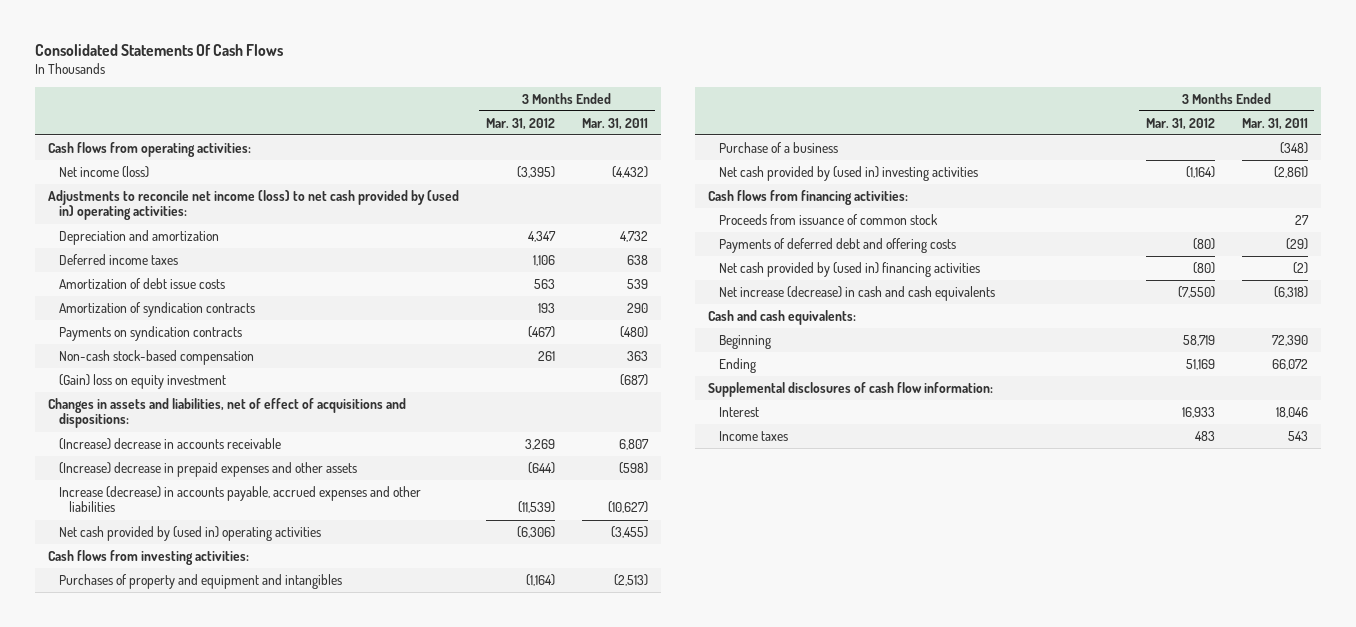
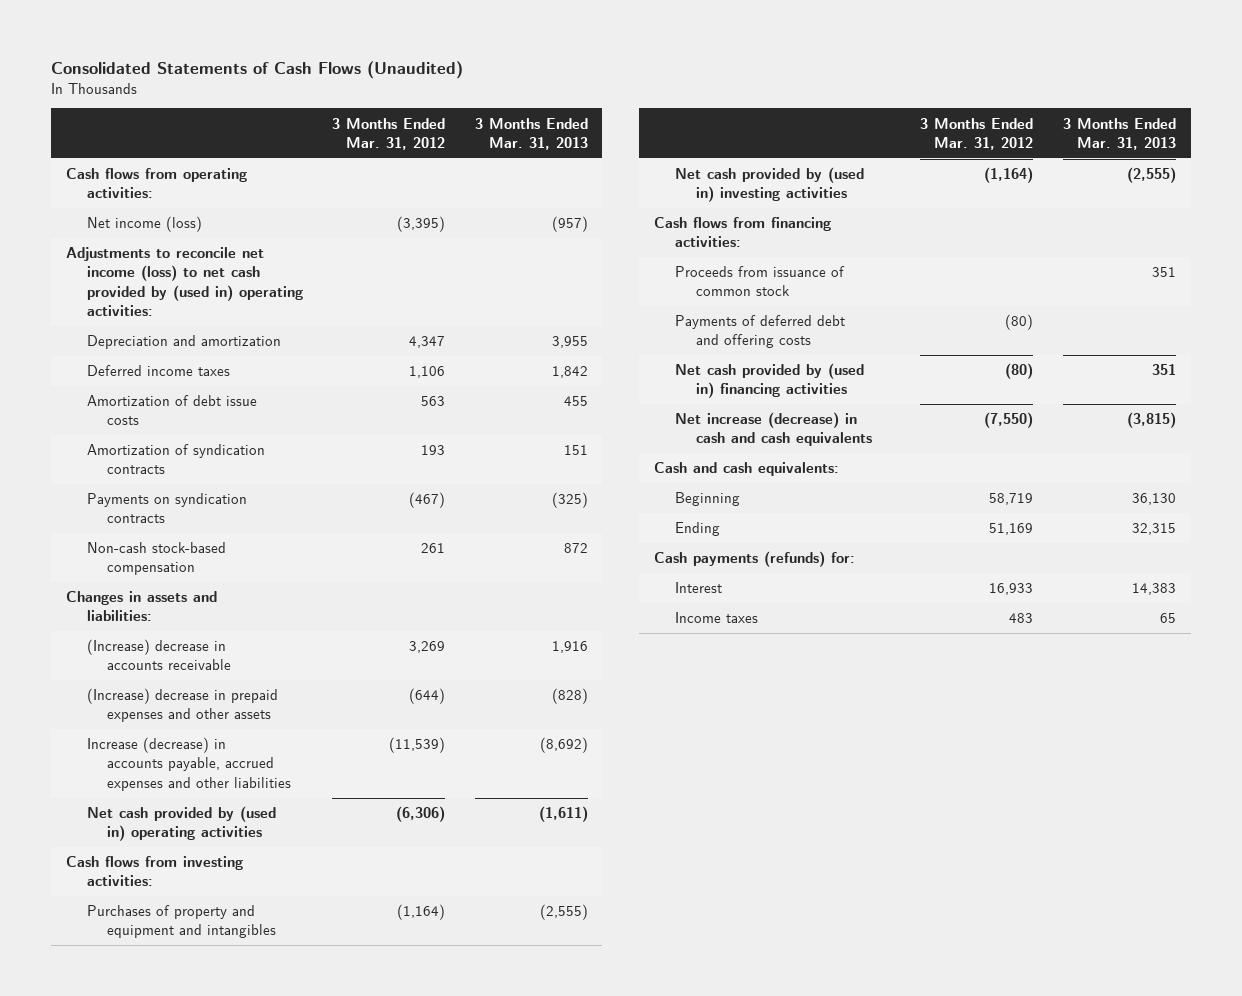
[34,43,283,56] Consolidated Statements Of Cash Flows -> [50,60,463,79] Consolidated Statements of Cash Flows (Unaudited)
[581,117,648,130] Mar. 31, 2011 -> none
none -> [474,117,588,150] 3 Months Ended Mar. 31, 2013
[58,373,226,389] (Gain) loss on equity investment -> none
[48,397,407,429] Changes in assets and liabilities, net of effect of acquisitions and dispositions: -> [65,591,217,622] Changes in assets and liabilities:
[718,141,838,153] Purchase of a business -> none
[707,381,993,397] Supplemental disclosures of cash flow information: -> none
none -> [653,551,855,568] Cash payments (refunds) for:

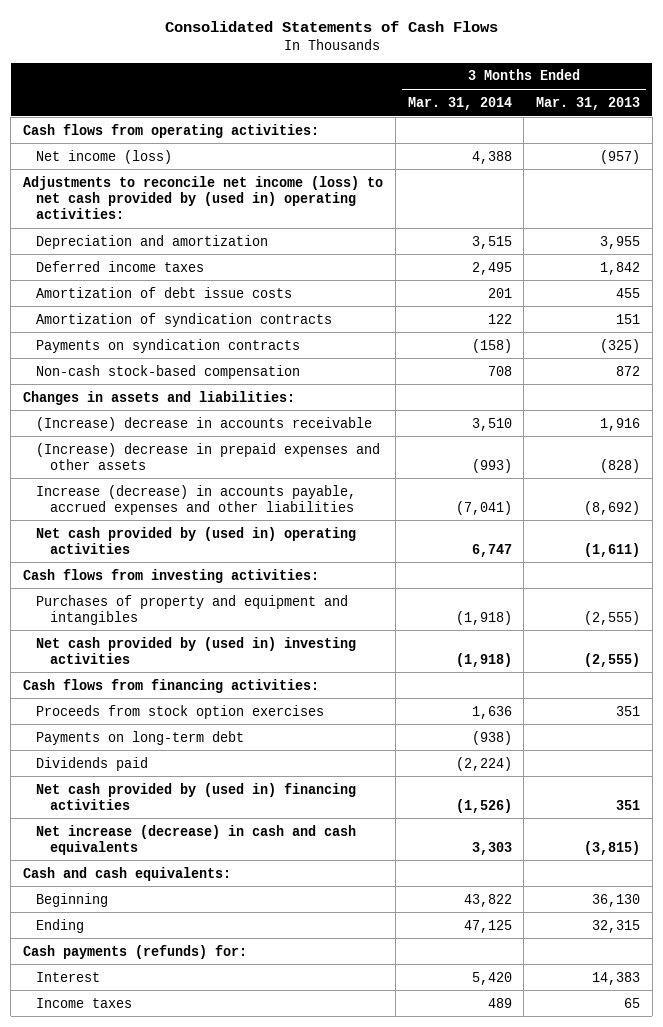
[50,60,463,79] Consolidated Statements of Cash Flows (Unaudited) -> [164,20,498,32] Consolidated Statements of Cash Flows
[332,117,446,150] 3 Months Ended Mar. 31, 2012 -> none
none -> [407,96,512,110] Mar. 31, 2014
[674,315,845,349] Payments of deferred debt and offering costs -> none
[674,266,845,297] Proceeds from issuance of common stock -> [36,704,325,719] Proceeds from stock option exercises
none -> [36,730,245,745] Payments on long-term debt
none -> [36,756,149,771] Dividends paid

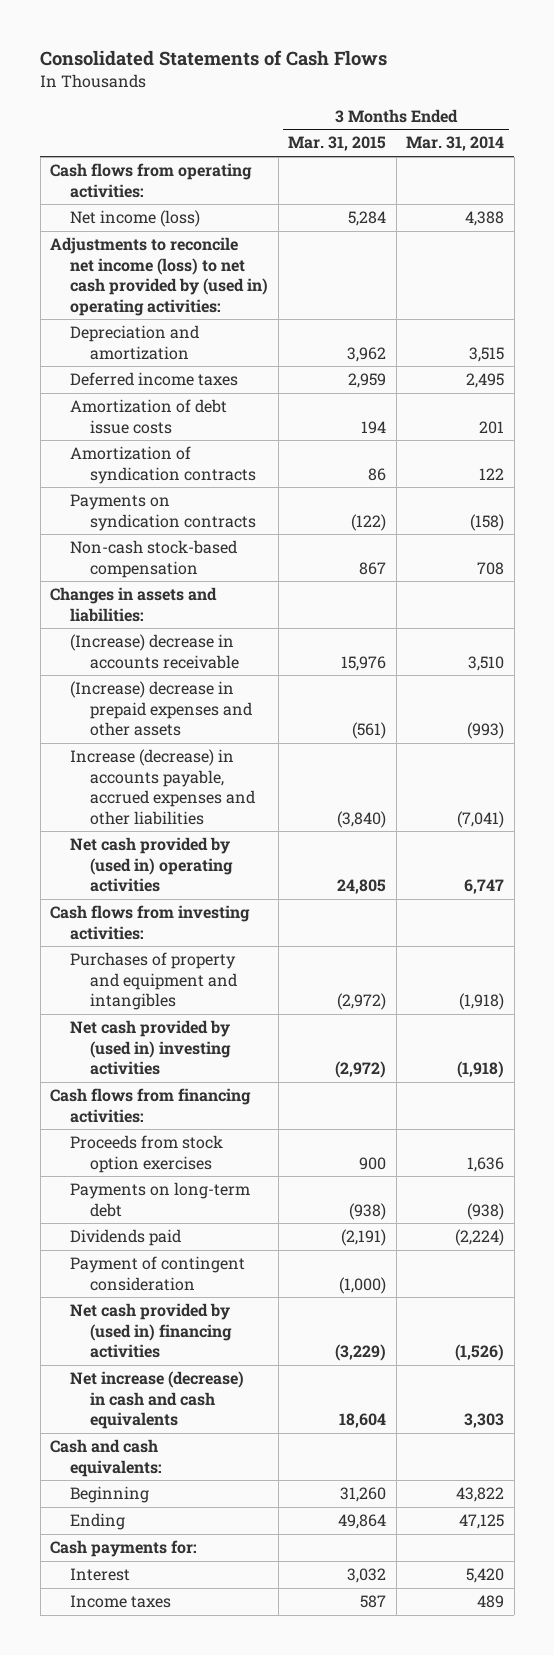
[536,96,641,110] Mar. 31, 2013 -> none
none -> [288,136,387,152] Mar. 31, 2015
none -> [70,1256,246,1291] Payment of contingent consideration
[23,944,248,959] Cash payments (refunds) for: -> [50,1540,198,1558] Cash payments for:

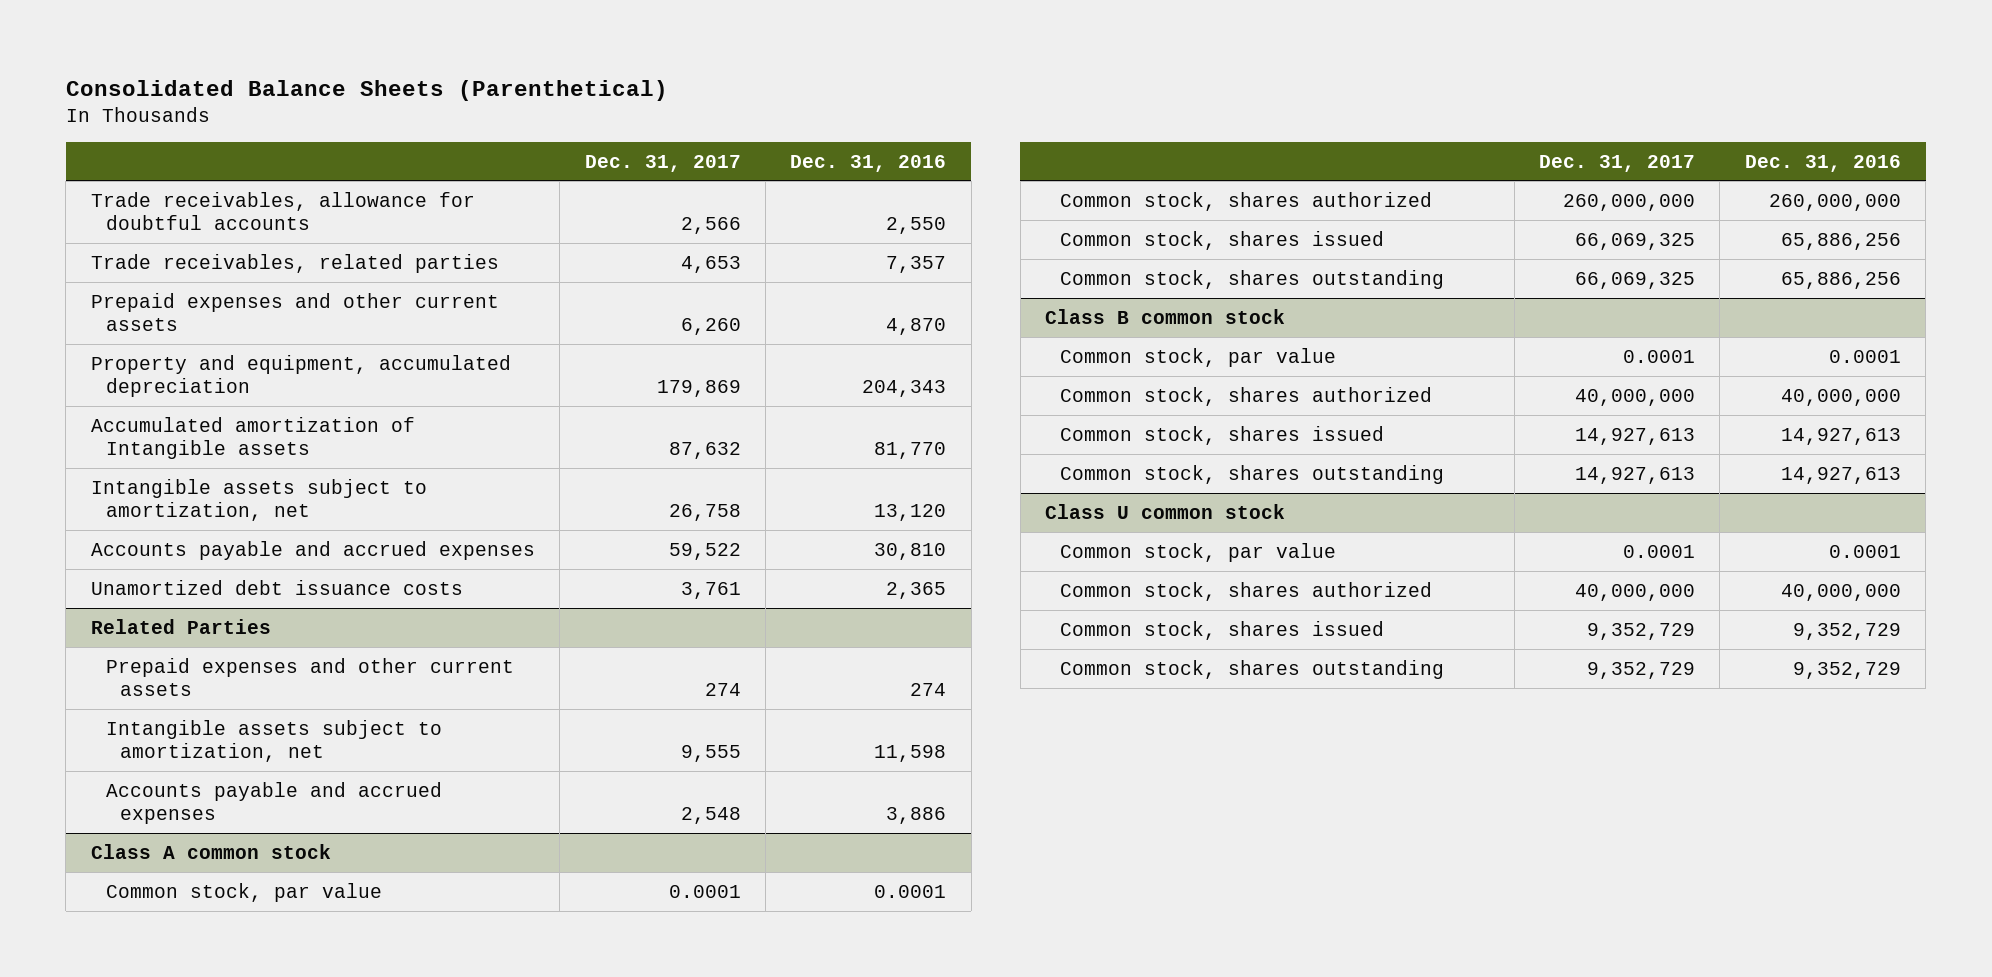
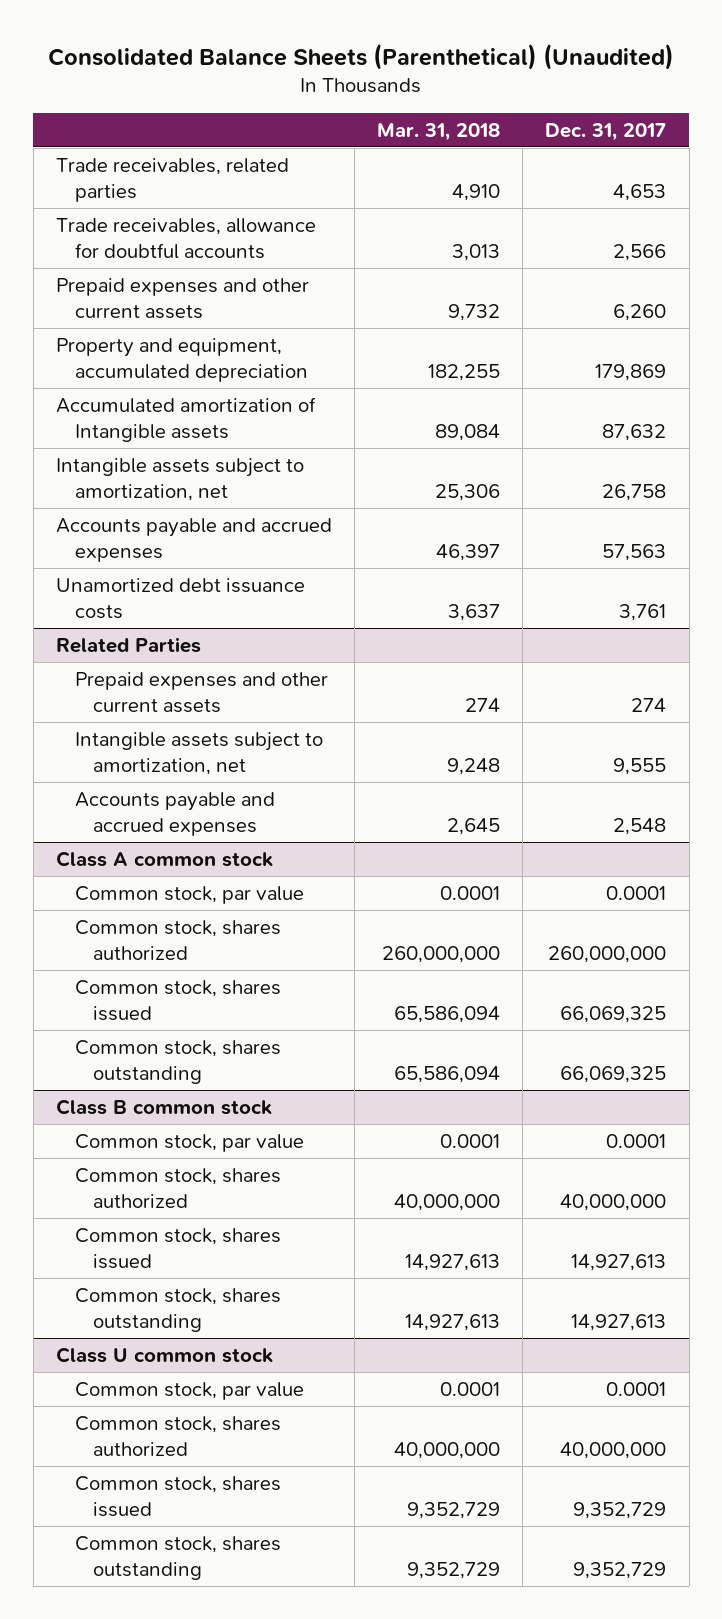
[65,80,668,102] Consolidated Balance Sheets (Parenthetical) -> [48,43,675,70] Consolidated Balance Sheets (Parenthetical) (Unaudited)
[790,154,947,172] Dec. 31, 2016 -> none
none -> [377,122,501,141] Mar. 31, 2018
[90,191,475,230] Trade receivables, allowance for doubtful accounts -> [55,218,316,259] Trade receivables, allowance for doubtful accounts
[668,542,741,560] 59,522 -> [602,543,667,561] 57,563

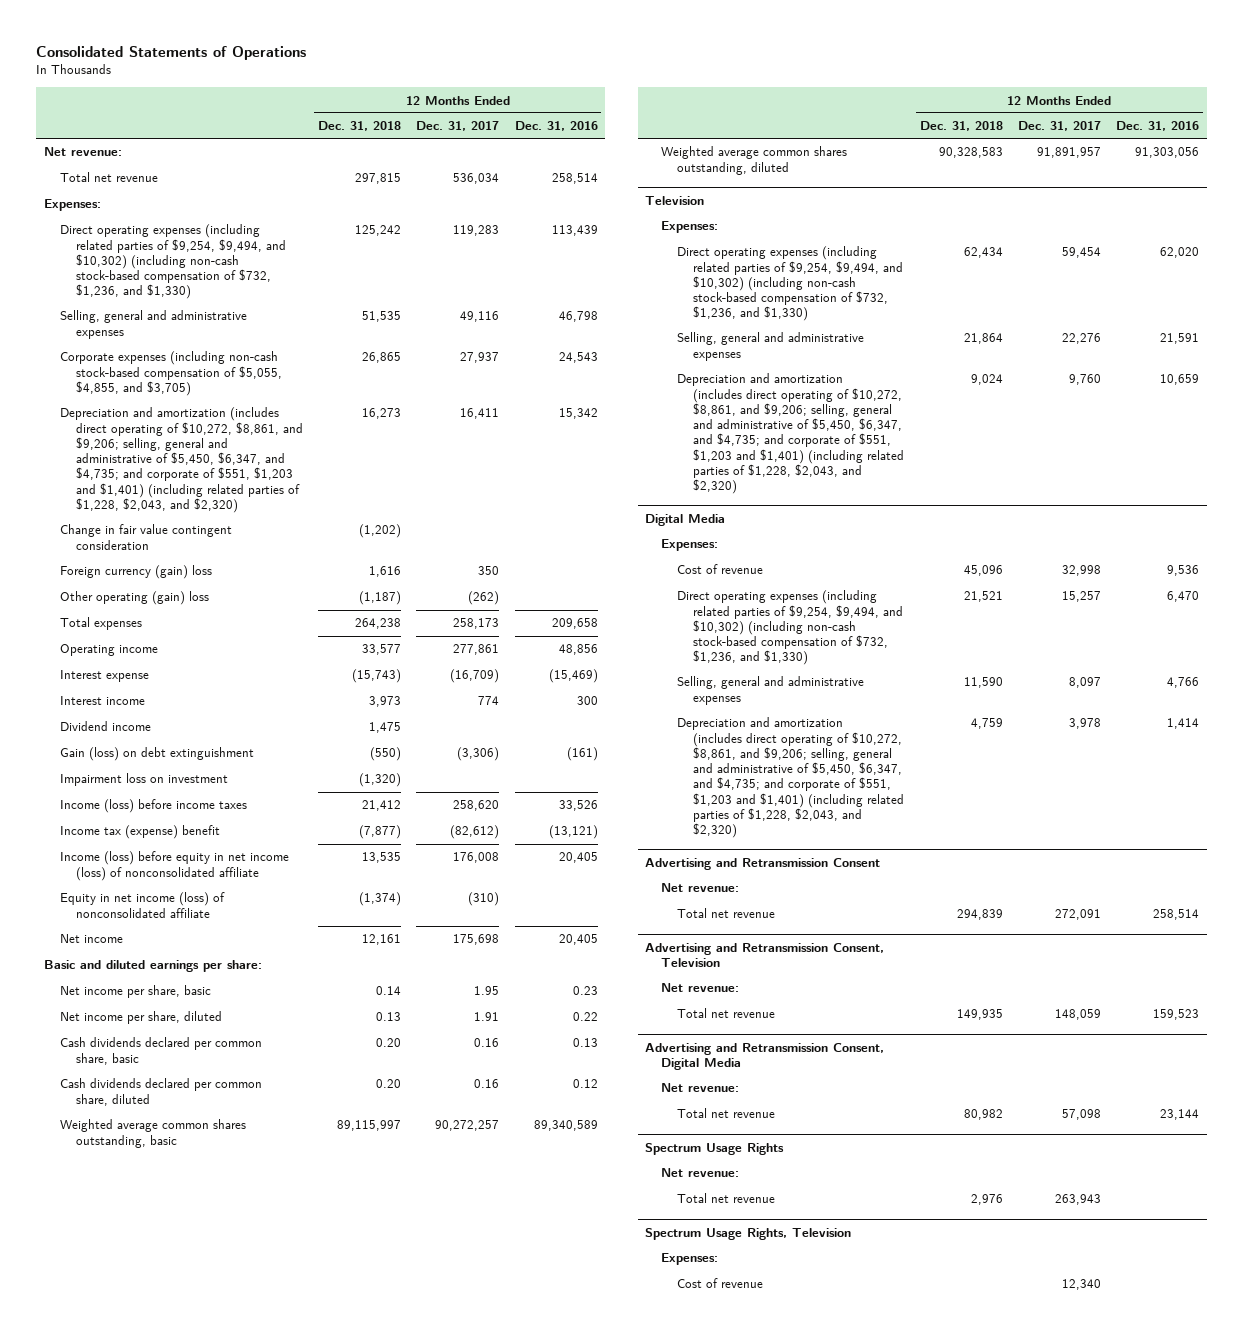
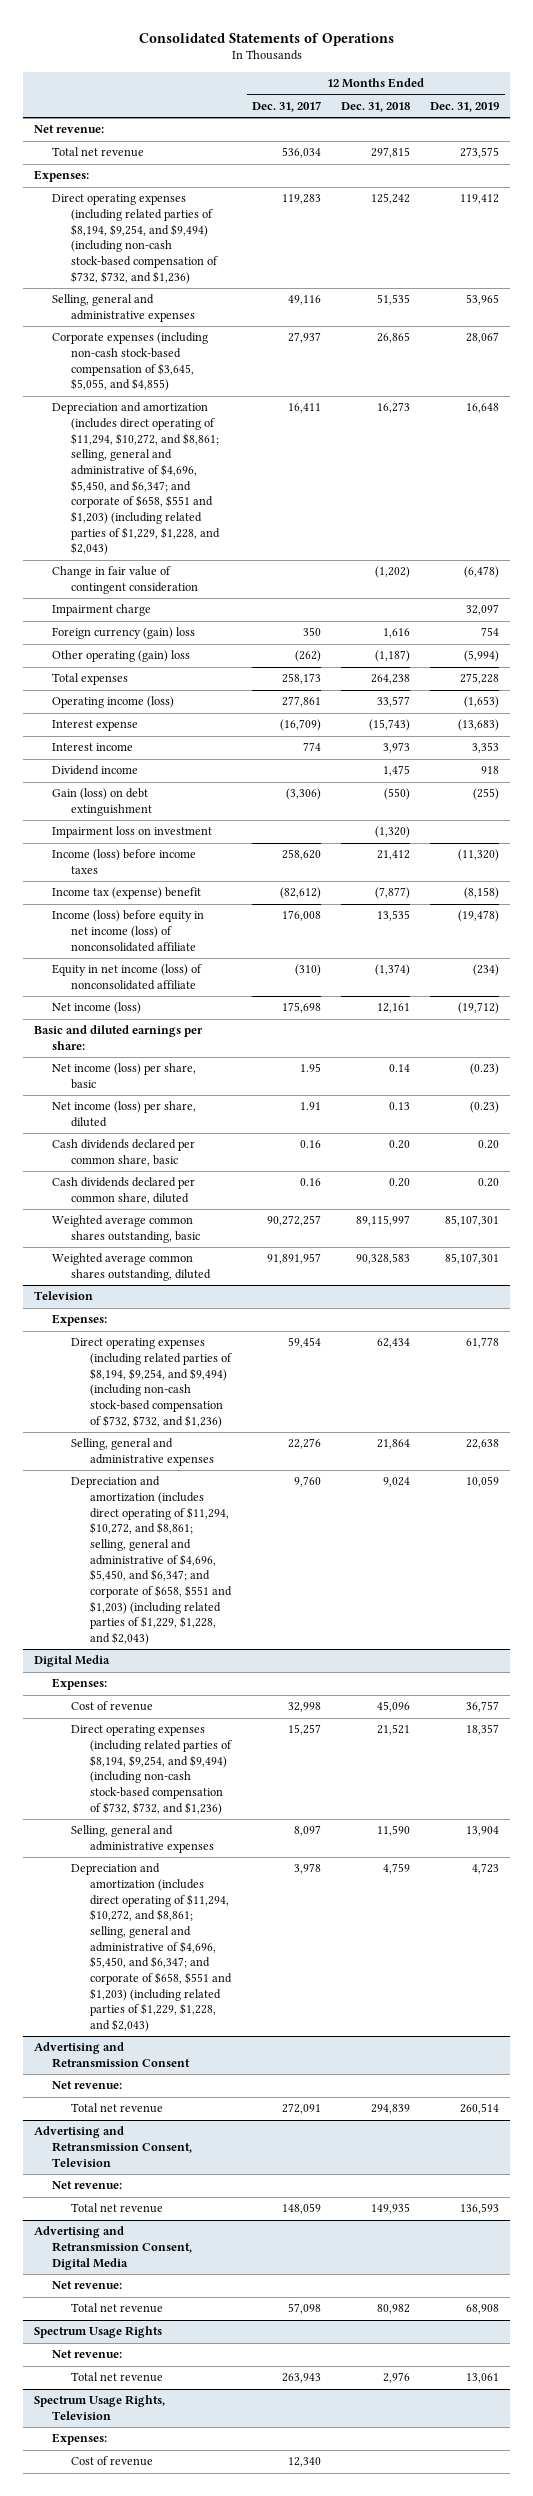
[514,121,598,132] Dec. 31, 2016 -> none
none -> [430,101,500,112] Dec. 31, 2019
[59,224,286,300] Direct operating expenses (including related parties of $9,254, $9,494, and $10,302) (including non-cash stock-based compensation of $732, $1,236, and $1,330) -> [52,194,219,284] Direct operating expenses (including related parties of $8,194, $9,254, and $9,494) (including non-cash stock-based compensation of $732, $732, and $1,236)
[59,351,282,396] Corporate expenses (including non-cash stock-based compensation of $5,055, $4,855, and $3,705) -> [52,332,209,392] Corporate expenses (including non-cash stock-based compensation of $3,645, $5,055, and $4,855)
[59,407,303,513] Depreciation and amortization (includes direct operating of $10,272, $8,861, and $9,206; selling, general and administrative of $5,450, $6,347, and $4,735; and corporate of $551, $1,203 and $1,401) (including related parties of $1,228, $2,043, and $2,320) -> [52,402,221,556] Depreciation and amortization (includes direct operating of $11,294, $10,272, and $8,861; selling, general and administrative of $4,696, $5,450, and $6,347; and corporate of $658, $551 and $1,203) (including related parties of $1,229, $1,228, and $2,043)
[59,524,232,550] Change in fair value contingent consideration -> [52,566,199,595] Change in fair value of contingent consideration
none -> [52,604,152,617] Impairment charge
[59,644,158,657] Operating income -> [52,696,175,709] Operating income (loss)
[59,934,123,944] Net income -> [52,1002,142,1015] Net income (loss)
[59,985,211,999] Net income per share, basic -> [52,1063,197,1090] Net income (loss) per share, basic
[59,1011,222,1025] Net income per share, diluted -> [52,1101,197,1128] Net income (loss) per share, diluted
[677,246,904,322] Direct operating expenses (including related parties of $9,254, $9,494, and $10,302) (including non-cash stock-based compensation of $732, $1,236, and $1,330) -> [71,1338,233,1428] Direct operating expenses (including related parties of $8,194, $9,254, and $9,494) (including non-cash stock-based compensation of $732, $732, and $1,236)
[677,373,905,494] Depreciation and amortization (includes direct operating of $10,272, $8,861, and $9,206; selling, general and administrative of $5,450, $6,347, and $4,735; and corporate of $551, $1,203 and $1,401) (including related parties of $1,228, $2,043, and $2,320) -> [71,1476,233,1646] Depreciation and amortization (includes direct operating of $11,294, $10,272, and $8,861; selling, general and administrative of $4,696, $5,450, and $6,347; and corporate of $658, $551 and $1,203) (including related parties of $1,229, $1,228, and $2,043)
[677,590,904,666] Direct operating expenses (including related parties of $9,254, $9,494, and $10,302) (including non-cash stock-based compensation of $732, $1,236, and $1,330) -> [71,1725,233,1815] Direct operating expenses (including related parties of $8,194, $9,254, and $9,494) (including non-cash stock-based compensation of $732, $732, and $1,236)
[677,717,905,838] Depreciation and amortization (includes direct operating of $10,272, $8,861, and $9,206; selling, general and administrative of $5,450, $6,347, and $4,735; and corporate of $551, $1,203 and $1,401) (including related parties of $1,228, $2,043, and $2,320) -> [71,1863,233,2033] Depreciation and amortization (includes direct operating of $11,294, $10,272, and $8,861; selling, general and administrative of $4,696, $5,450, and $6,347; and corporate of $658, $551 and $1,203) (including related parties of $1,229, $1,228, and $2,043)

